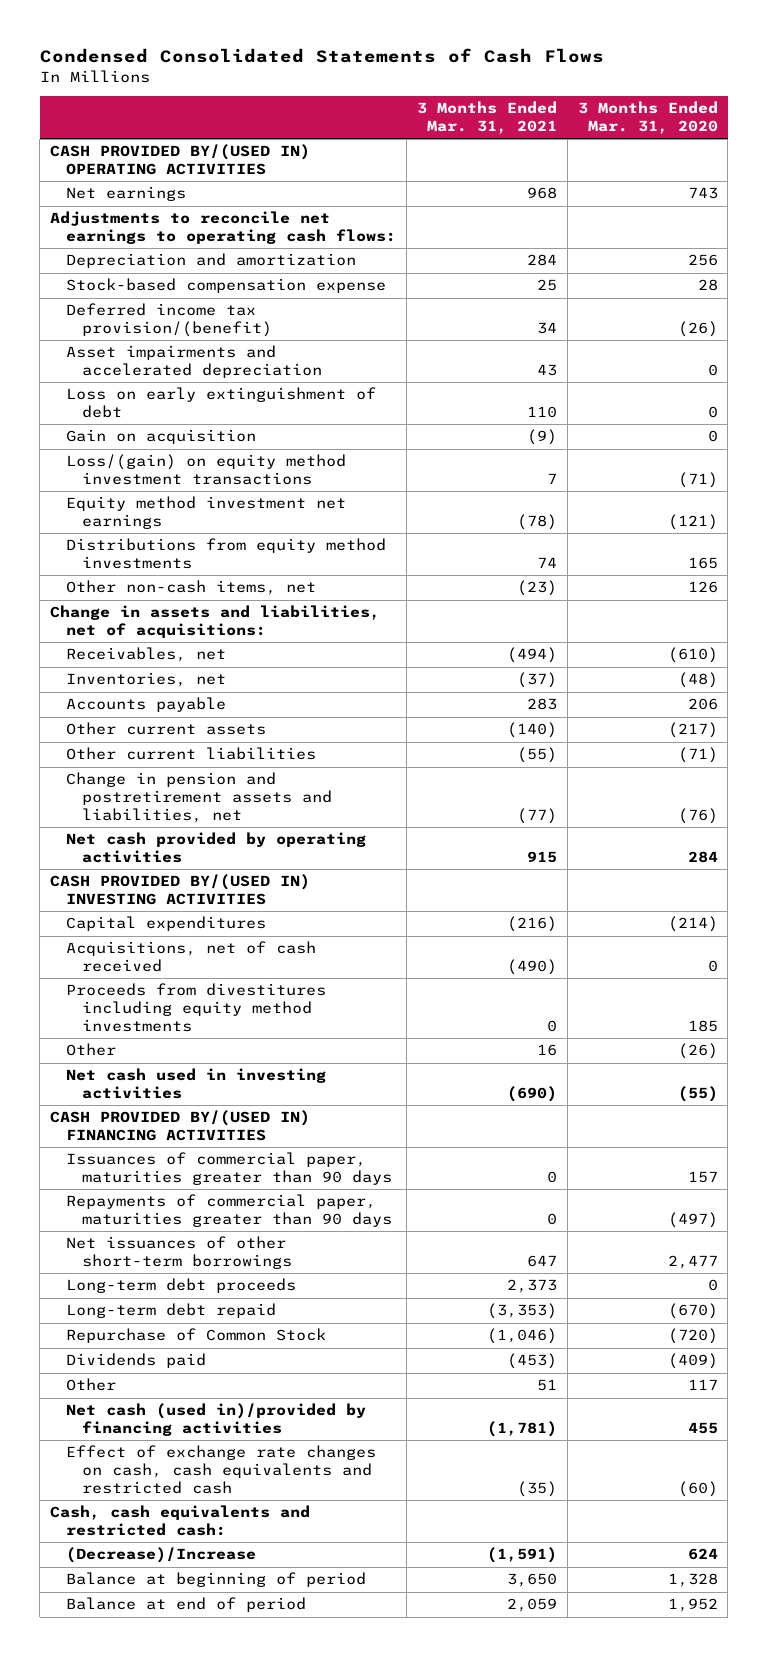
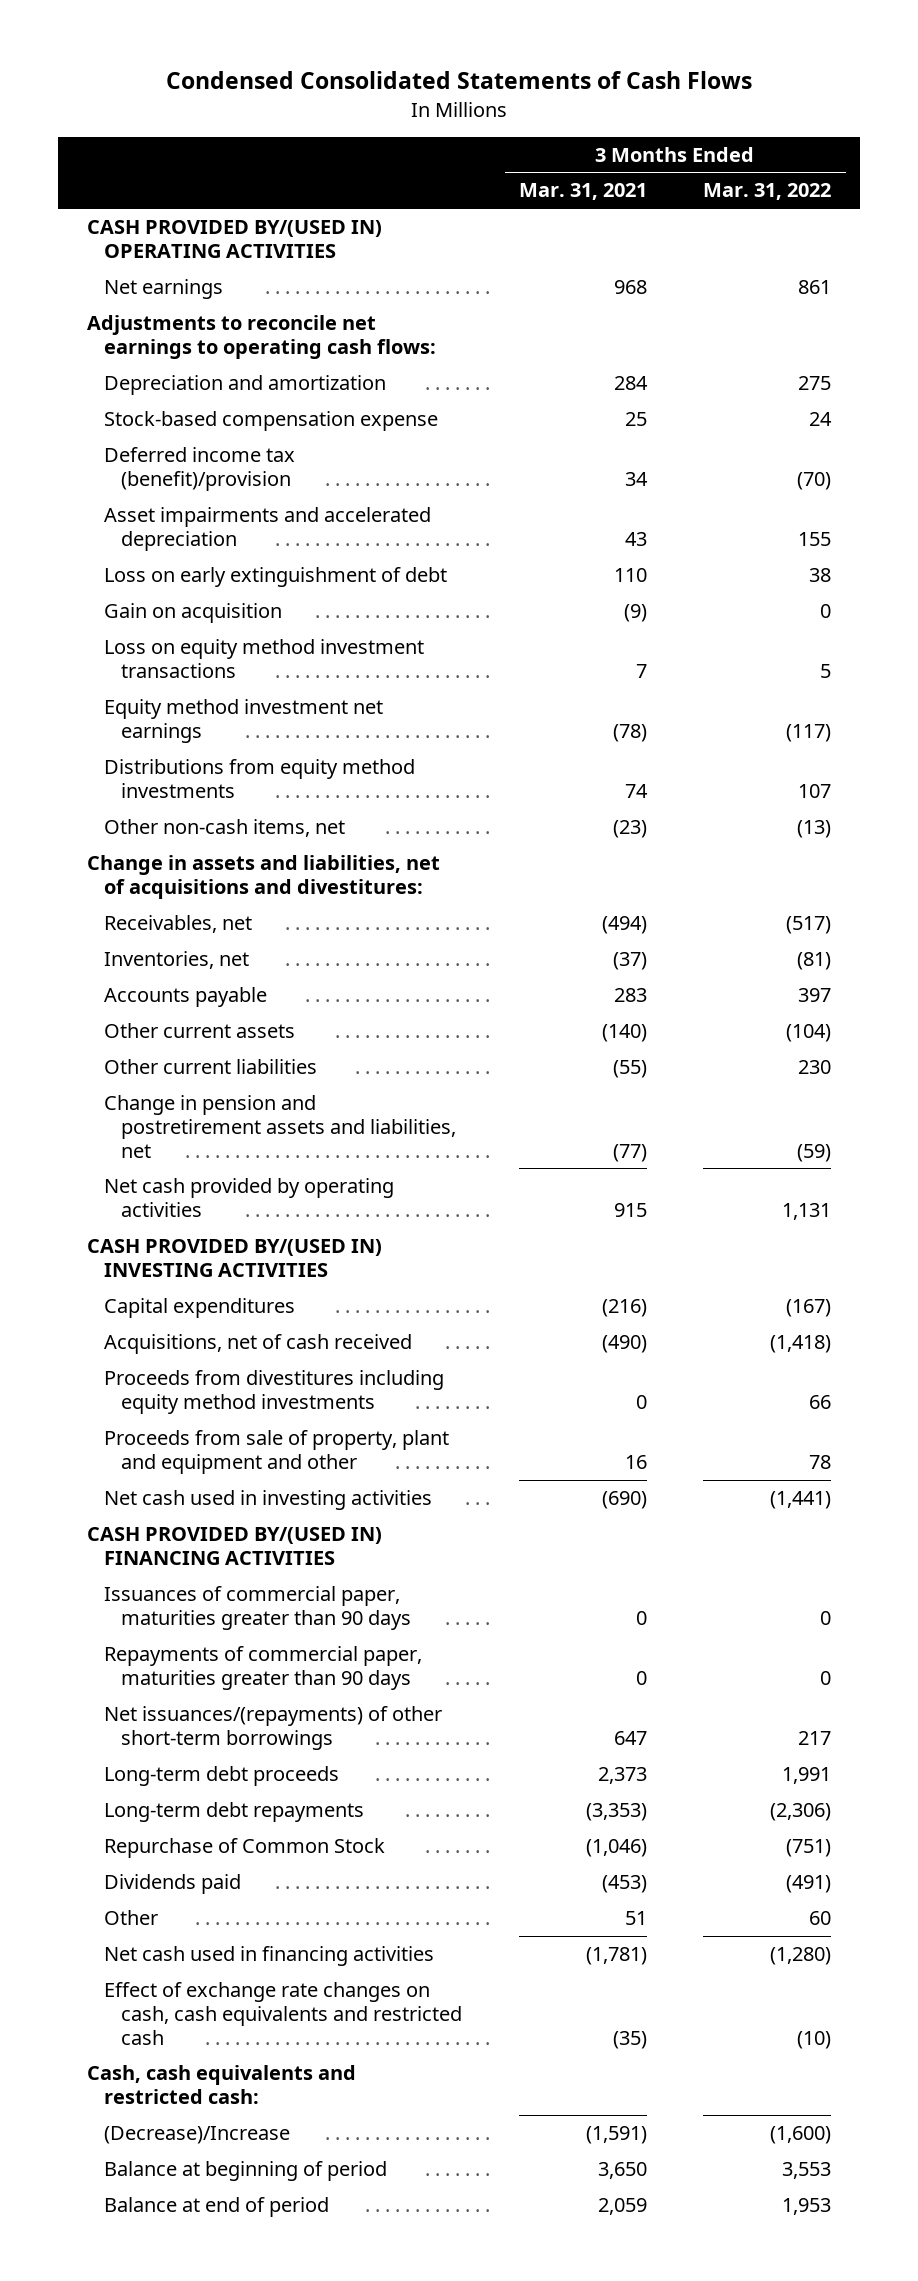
[577,101,718,134] 3 Months Ended Mar. 31, 2020 -> none
none -> [703,183,832,201] Mar. 31, 2022
[66,303,272,337] Deferred income tax provision/(benefit) -> [103,447,295,491] Deferred income tax (benefit)/provision
[66,454,347,485] Loss/(gain) on equity method investment transactions -> [103,639,424,678] Loss on equity method investment transactions
[50,605,381,638] Change in assets and liabilities, net of acquisitions: -> [86,855,440,899] Change in assets and liabilities, net of acquisitions and divestitures:
[66,1043,117,1057] Other -> [103,1430,449,1474] Proceeds from sale of property, plant and equipment and other
[66,1236,292,1269] Net issuances of other short-term borrowings -> [103,1706,442,1750] Net issuances/(repayments) of other short-term borrowings
[66,1303,277,1319] Long-term debt repaid -> [103,1802,364,1823] Long-term debt repayments
[66,1403,367,1436] Net cash (used in)/provided by financing activities -> [103,1946,434,1967] Net cash used in financing activities

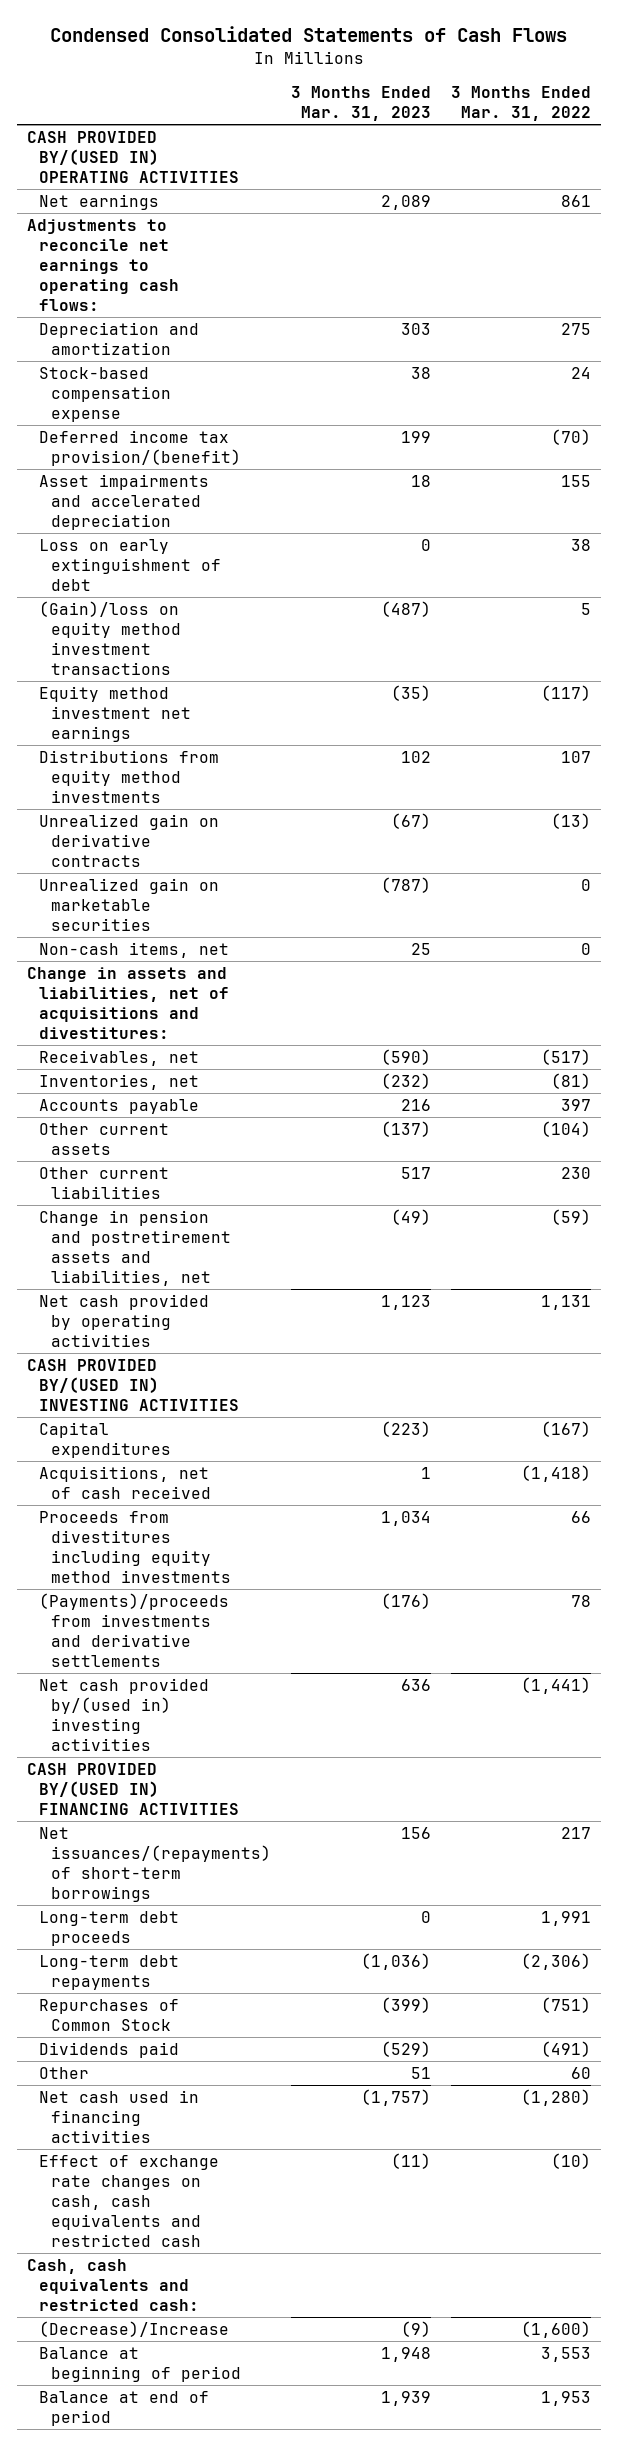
[518,183,647,201] Mar. 31, 2021 -> none
none -> [290,86,431,122] 3 Months Ended Mar. 31, 2023
[103,447,295,491] Deferred income tax (benefit)/provision -> [38,429,241,467] Deferred income tax provision/(benefit)
[103,603,282,624] Gain on acquisition -> none
[103,639,424,678] Loss on equity method investment transactions -> [38,600,181,676] (Gain)/loss on equity method investment transactions
none -> [38,813,219,868] Unrealized gain on derivative contracts
none -> [38,877,219,932] Unrealized gain on marketable securities
[103,819,345,838] Other non-cash items, net -> [38,941,229,958] Non-cash items, net
[797,820,832,839] (13) -> [580,942,591,955] 0
[103,1430,449,1474] Proceeds from sale of property, plant and equipment and other -> [38,1592,229,1668] (Payments)/proceeds from investments and derivative settlements
[103,1490,432,1511] Net cash used in investing activities -> [38,1677,209,1752] Net cash provided by/(used in) investing activities
[103,1586,412,1630] Issuances of commercial paper, maturities greater than 90 days -> none
[103,1646,422,1690] Repayments of commercial paper, maturities greater than 90 days -> none
[103,1706,442,1750] Net issuances/(repayments) of other short-term borrowings -> [38,1826,271,1903] Net issuances/(repayments) of short-term borrowings
[103,1838,385,1859] Repurchase of Common Stock -> [38,1998,179,2032] Repurchases of Common Stock

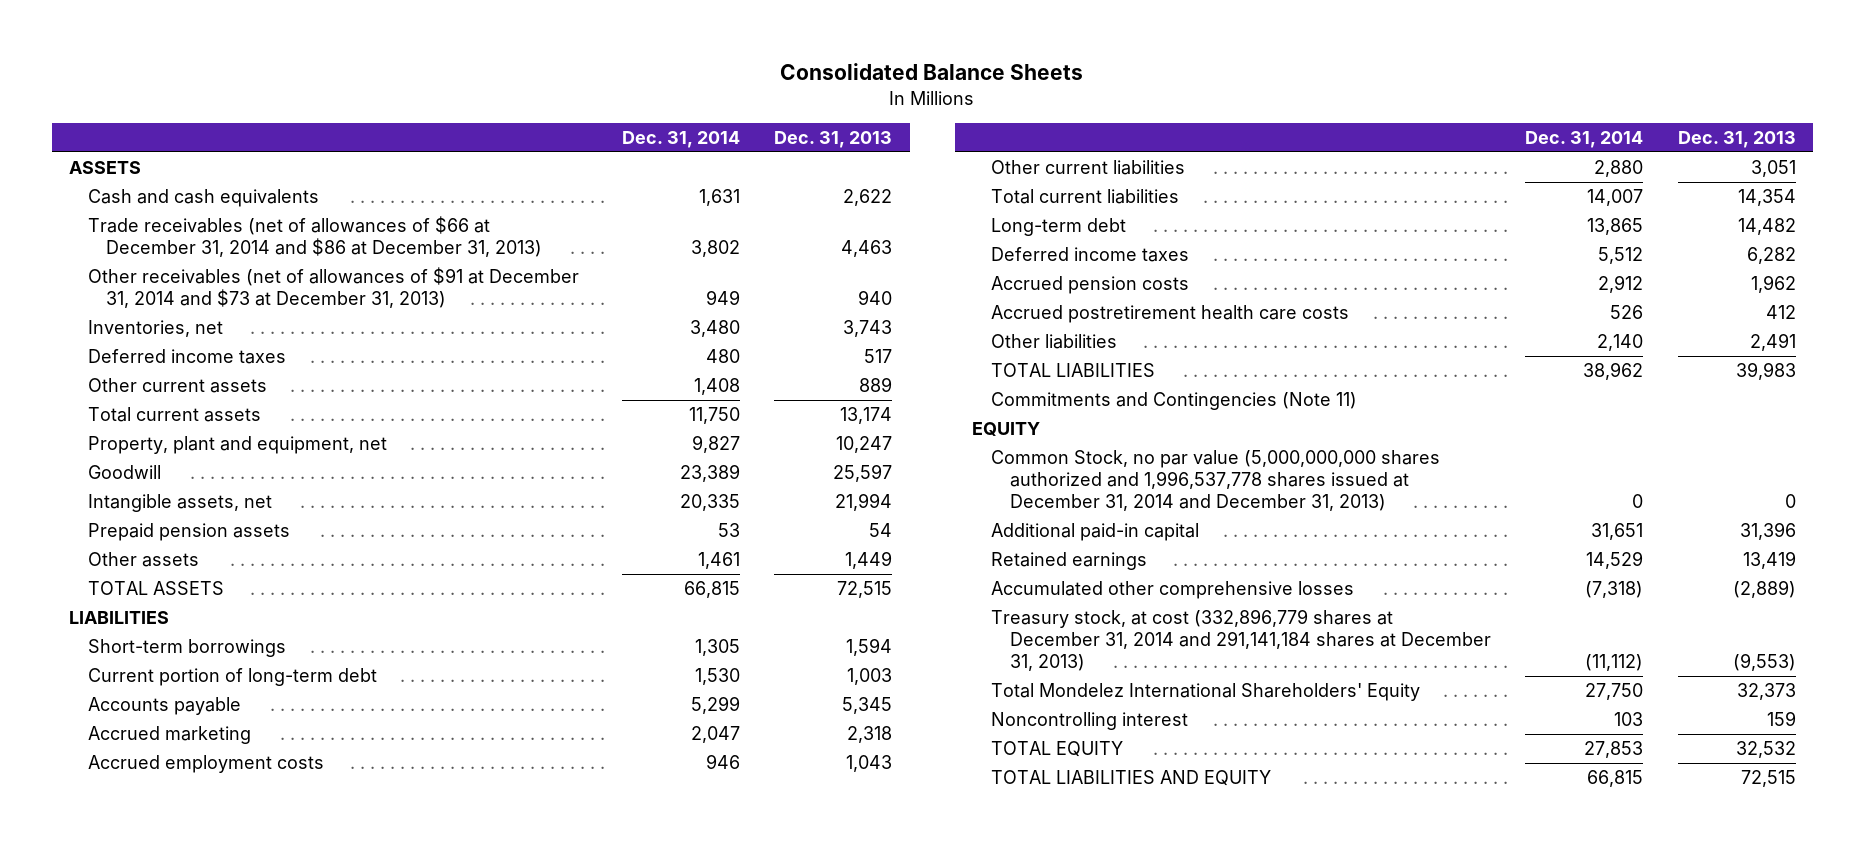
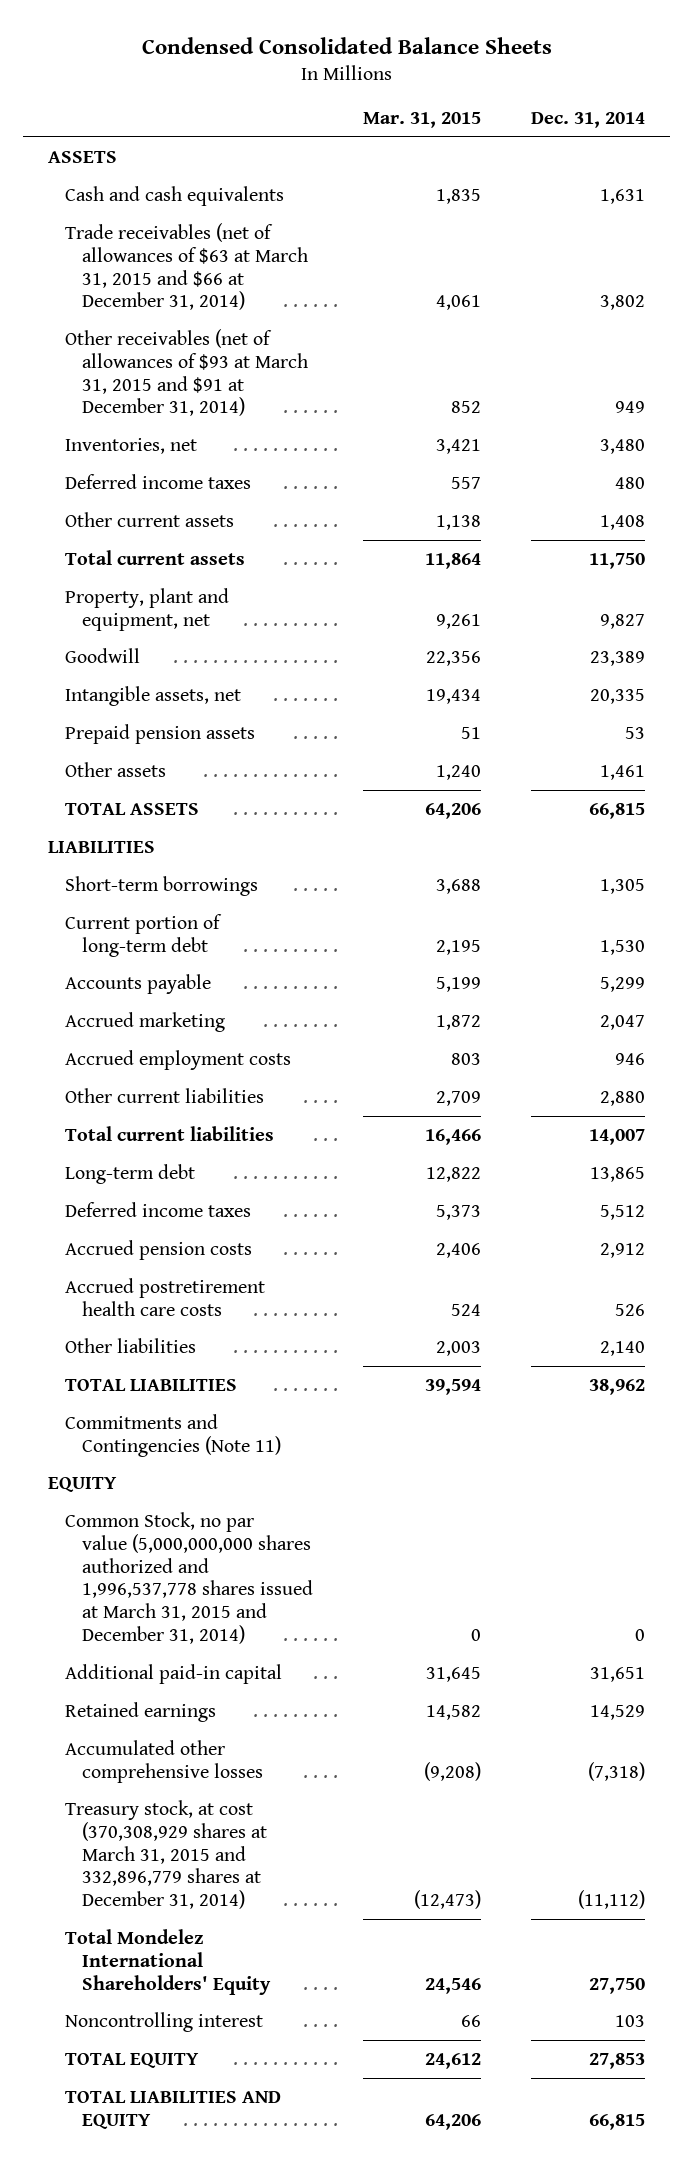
[780,63,1084,81] Consolidated Balance Sheets -> [141,36,552,54] Condensed Consolidated Balance Sheets
[774,131,893,149] Dec. 31, 2013 -> none
none -> [363,112,482,129] Mar. 31, 2015
[87,216,543,258] Trade receivables (net of allowances of $66 at December 31, 2014 and $86 at December 31, 2013) -> [65,222,309,311] Trade receivables (net of allowances of $63 at March 31, 2015 and $66 at December 31, 2014)
[87,267,579,309] Other receivables (net of allowances of $91 at December 31, 2014 and $73 at December 31, 2013) -> [65,328,309,417] Other receivables (net of allowances of $93 at March 31, 2015 and $91 at December 31, 2014)
[991,450,1441,511] Common Stock, no par value (5,000,000,000 shares authorized and 1,996,537,778 shares issued at December 31, 2014 and December 31, 2013) -> [65,1511,314,1645] Common Stock, no par value (5,000,000,000 shares authorized and 1,996,537,778 shares issued at March 31, 2015 and December 31, 2014)
[991,609,1491,671] Treasury stock, at cost (332,896,779 shares at December 31, 2014 and 291,141,184 shares at December 31, 2013) -> [65,1799,268,1910] Treasury stock, at cost (370,308,929 shares at March 31, 2015 and 332,896,779 shares at December 31, 2014)

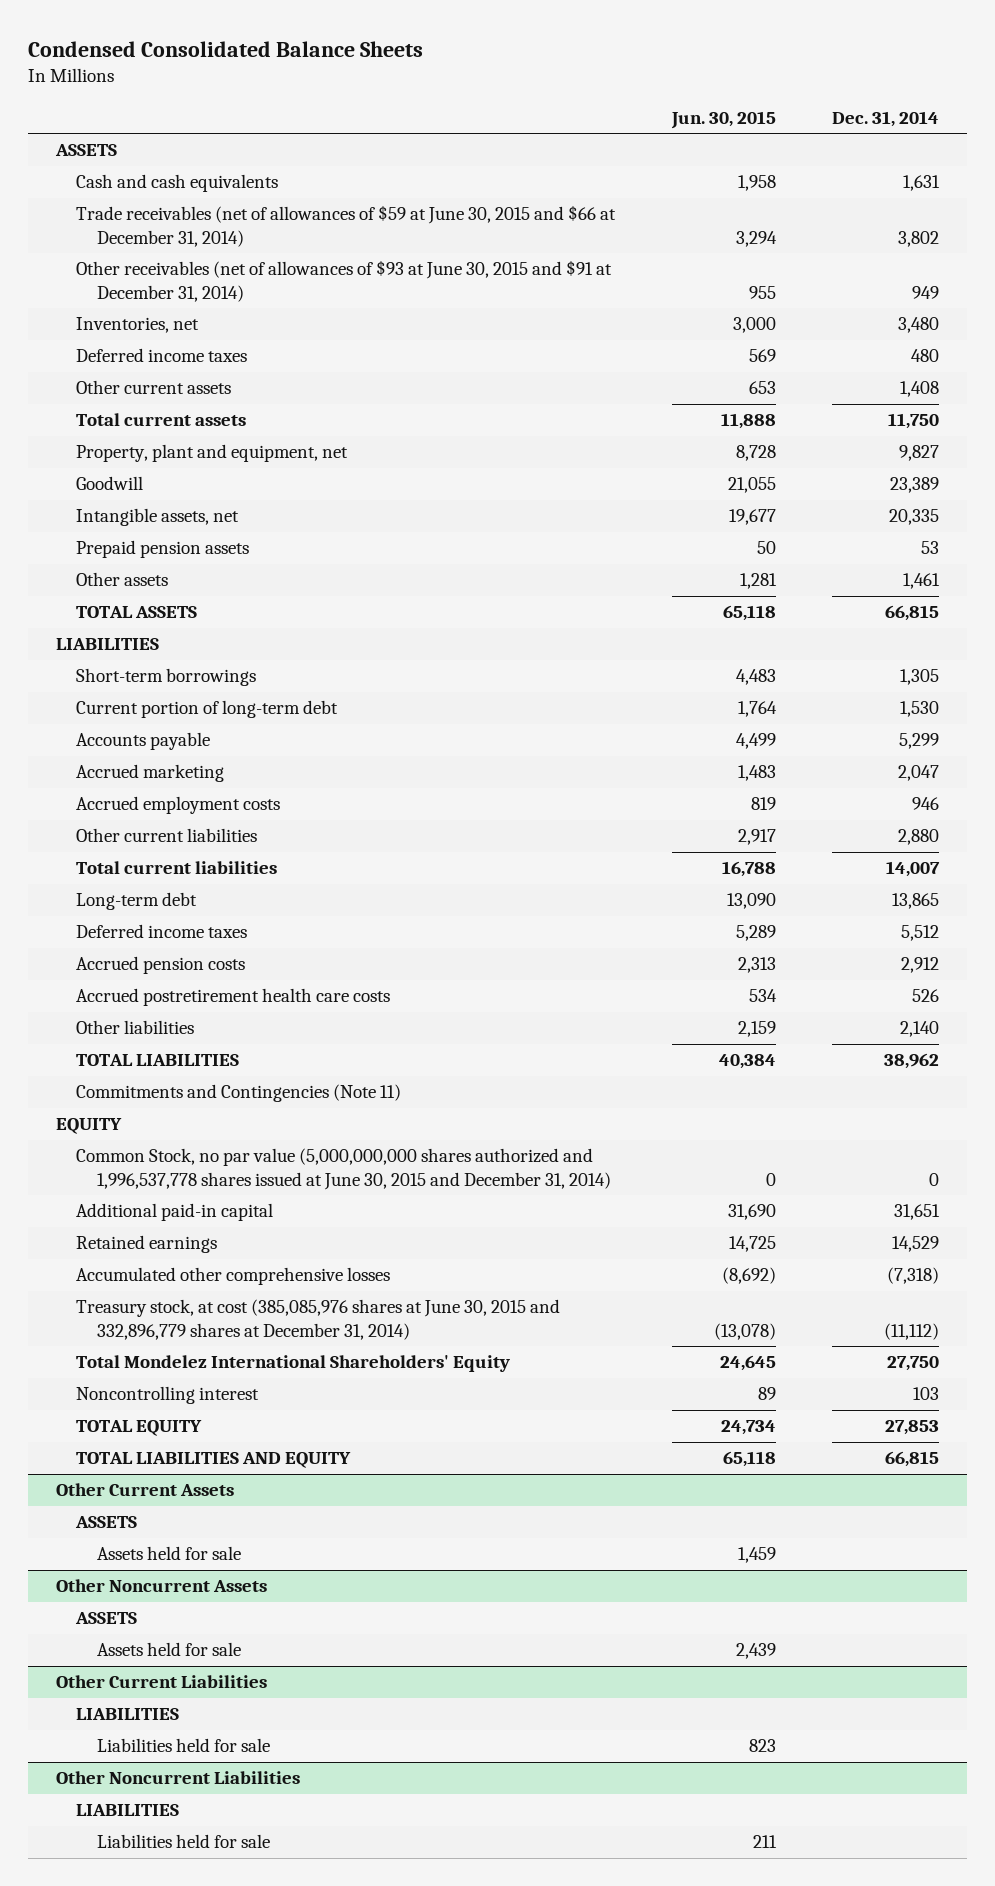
[363,112,482,129] Mar. 31, 2015 -> none
none -> [670,110,776,129] Jun. 30, 2015
[65,222,309,311] Trade receivables (net of allowances of $63 at March 31, 2015 and $66 at December 31, 2014) -> [76,205,617,247] Trade receivables (net of allowances of $59 at June 30, 2015 and $66 at December 31, 2014)
[65,328,309,417] Other receivables (net of allowances of $93 at March 31, 2015 and $91 at December 31, 2014) -> [76,260,613,302] Other receivables (net of allowances of $93 at June 30, 2015 and $91 at December 31, 2014)
[65,1511,314,1645] Common Stock, no par value (5,000,000,000 shares authorized and 1,996,537,778 shares issued at March 31, 2015 and December 31, 2014) -> [76,1148,611,1190] Common Stock, no par value (5,000,000,000 shares authorized and 1,996,537,778 shares issued at June 30, 2015 and December 31, 2014)
[65,1799,268,1910] Treasury stock, at cost (370,308,929 shares at March 31, 2015 and 332,896,779 shares at December 31, 2014) -> [76,1299,561,1340] Treasury stock, at cost (385,085,976 shares at June 30, 2015 and 332,896,779 shares at December 31, 2014)
none -> [55,1483,234,1497] Other Current Assets
none -> [75,1516,138,1529] ASSETS
none -> [96,1546,241,1561] Assets held for sale
none -> [55,1579,267,1593] Other Noncurrent Assets
none -> [75,1612,138,1625] ASSETS
none -> [96,1642,241,1657] Assets held for sale
none -> [55,1675,267,1689] Other Current Liabilities
none -> [76,1708,180,1721] LIABILITIES
none -> [96,1738,270,1753] Liabilities held for sale
none -> [55,1771,300,1785] Other Noncurrent Liabilities
none -> [76,1804,180,1817] LIABILITIES
none -> [96,1834,270,1849] Liabilities held for sale

